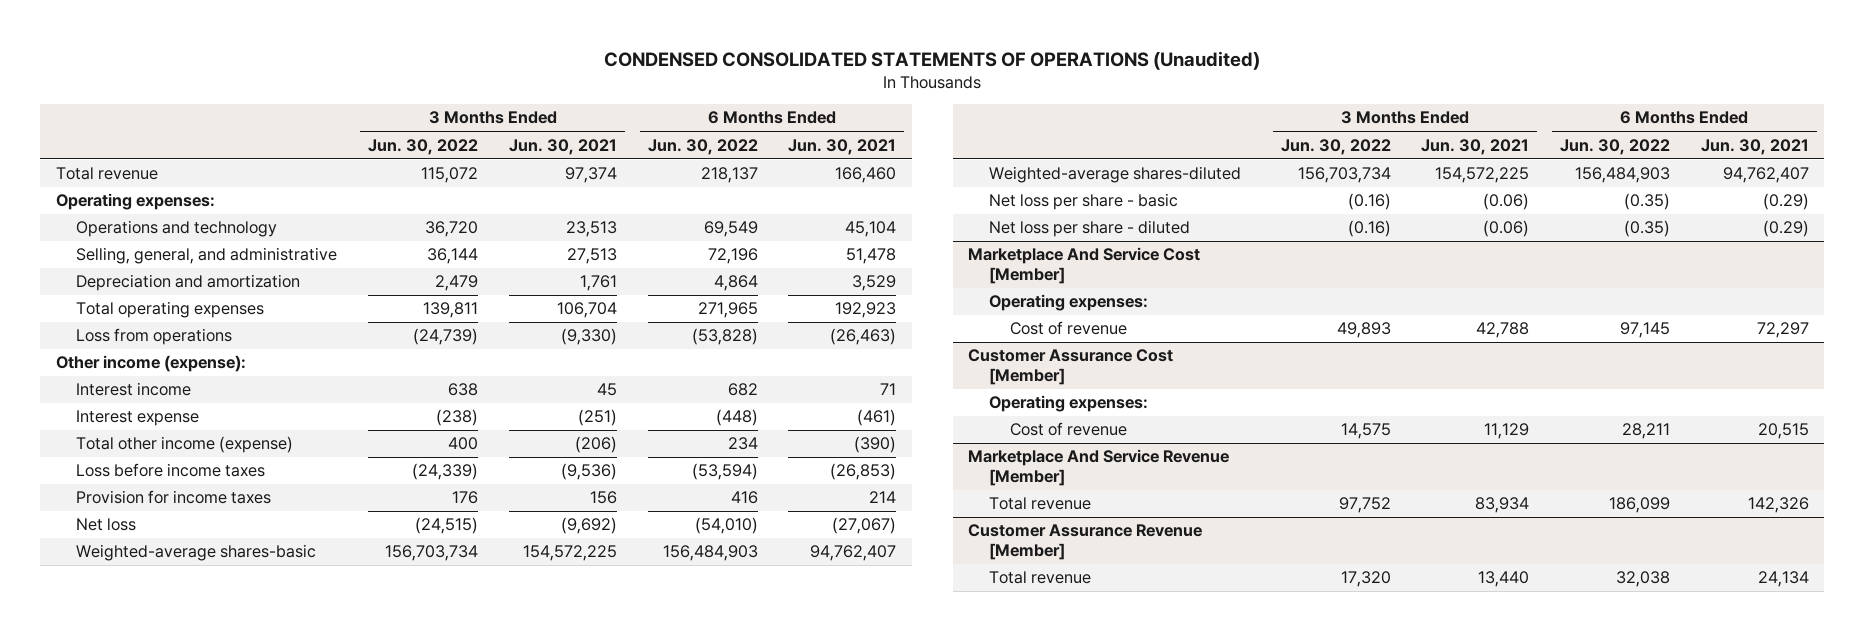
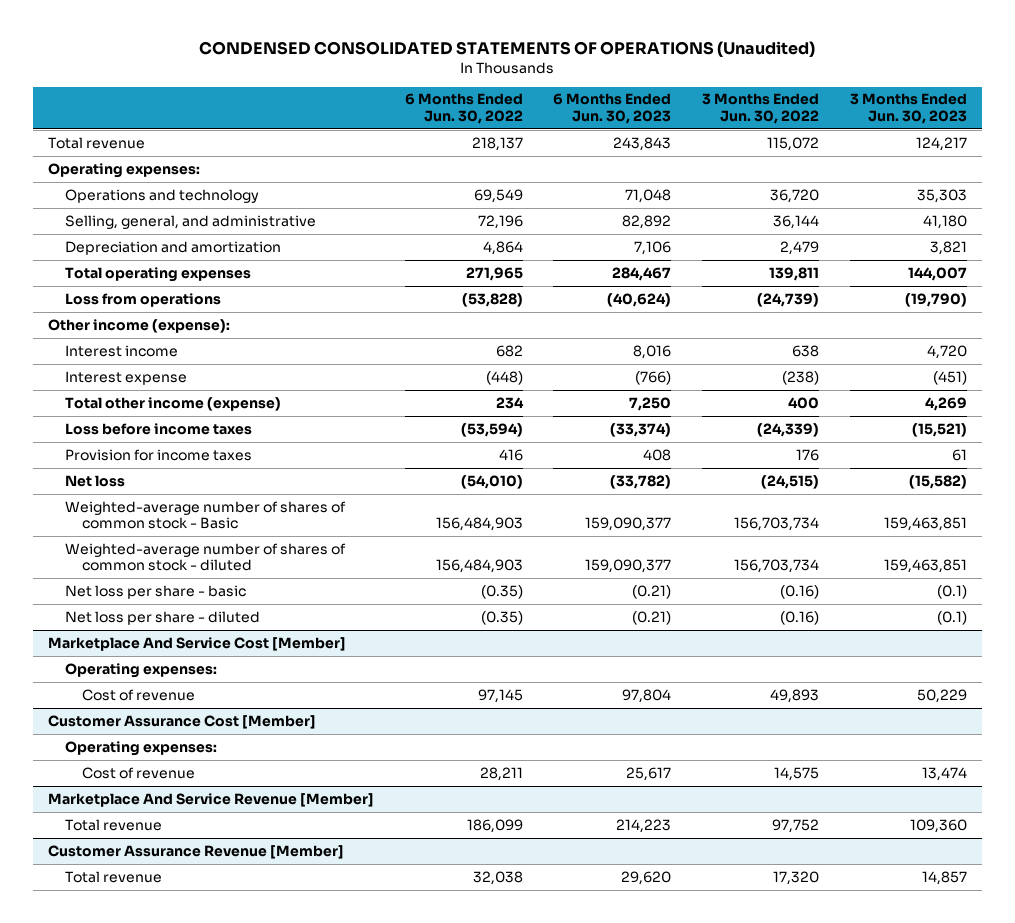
[508,138,617,155] Jun. 30, 2021 -> none
[788,138,897,155] Jun. 30, 2021 -> none
none -> [553,93,672,124] 6 Months Ended Jun. 30, 2023
none -> [849,93,967,124] 3 Months Ended Jun. 30, 2023
[76,544,317,562] Weighted-average shares-basic -> [65,500,347,530] Weighted-average number of shares of common stock - Basic
[988,166,1241,184] Weighted-average shares-diluted -> [65,542,347,572] Weighted-average number of shares of common stock - diluted

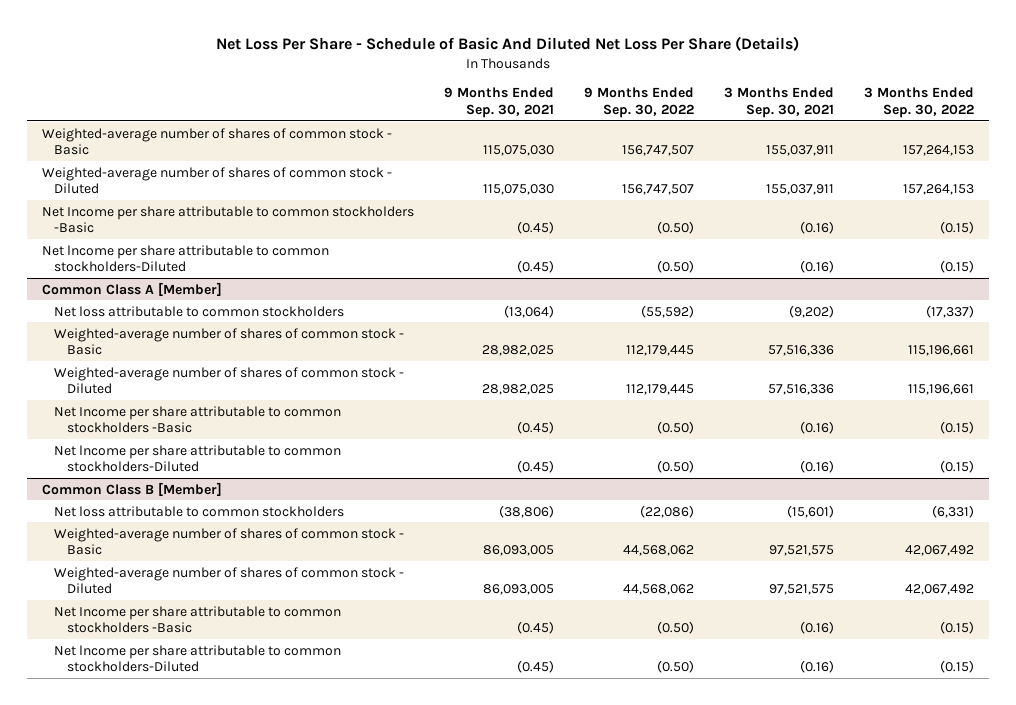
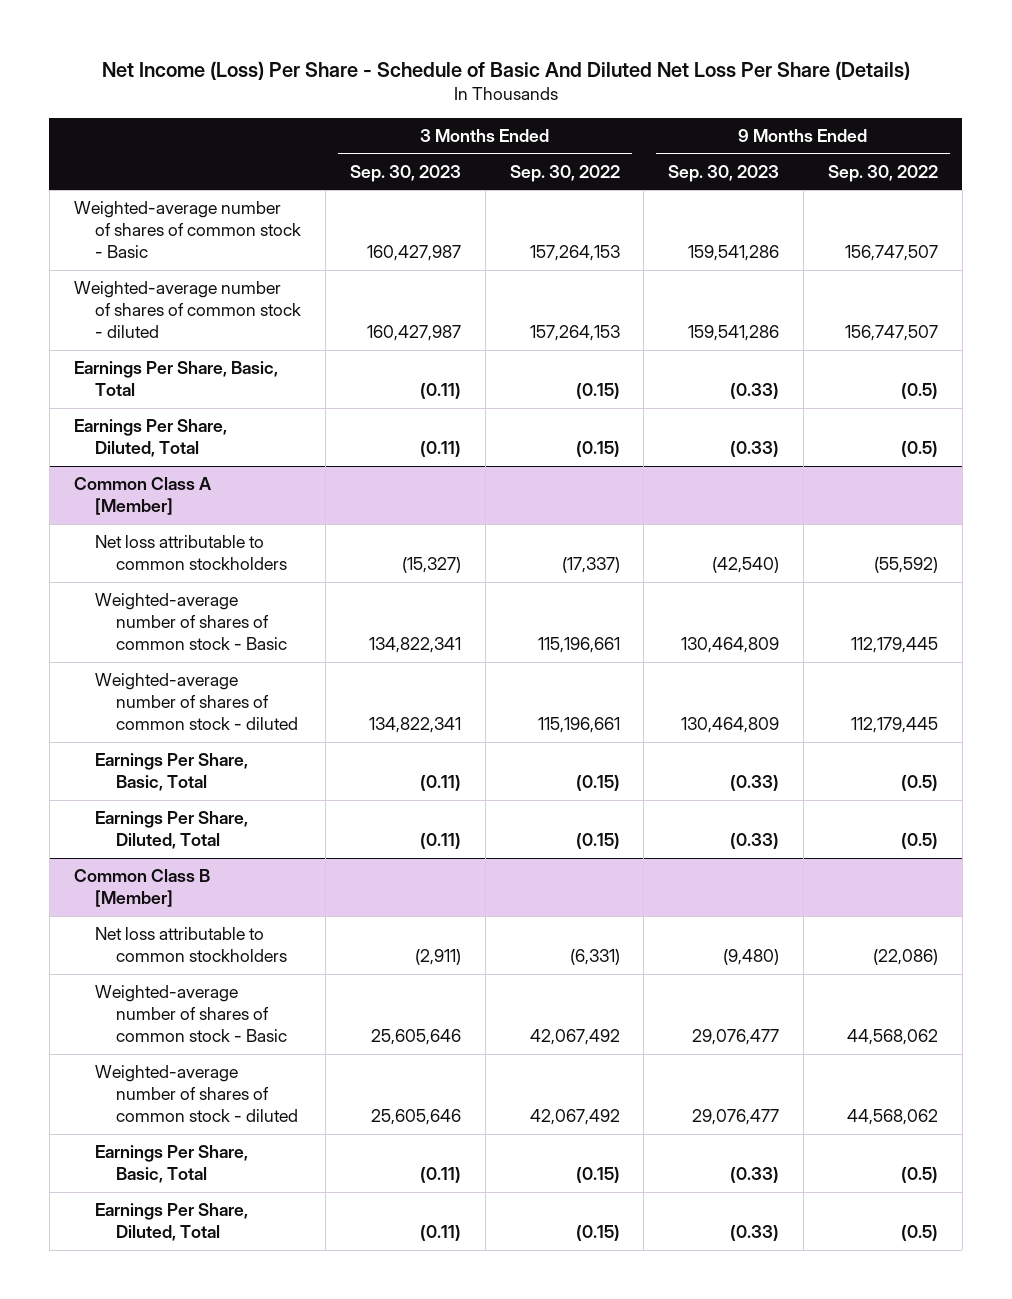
[216,35,800,51] Net Loss Per Share - Schedule of Basic And Diluted Net Loss Per Share (Details) -> [101,60,910,80] Net Income (Loss) Per Share - Schedule of Basic And Diluted Net Loss Per Share (Details)
[444,87,555,118] 9 Months Ended Sep. 30, 2021 -> none
[724,87,835,118] 3 Months Ended Sep. 30, 2021 -> none
none -> [349,164,461,182] Sep. 30, 2023
none -> [668,164,780,182] Sep. 30, 2023
[42,166,393,195] Weighted-average number of shares of common stock - Diluted -> [73,281,302,339] Weighted-average number of shares of common stock - diluted
[42,205,415,234] Net Income per share attributable to common stockholders -Basic -> [73,361,278,397] Earnings Per Share, Basic, Total
[657,221,695,235] (0.50) -> [900,383,938,400] (0.5)
[42,244,330,273] Net lncome per share attributable to common stockholders-Diluted -> [73,419,227,458] Earnings Per Share, Diluted, Total
[657,260,695,274] (0.50) -> [900,441,938,458] (0.5)
[54,366,405,395] Weighted-average number of shares of common stock - Diluted -> [95,673,299,731] Weighted-average number of shares of common stock - diluted
[54,405,342,434] Net Income per share attributable to common stockholders -Basic -> [95,753,249,792] Earnings Per Share, Basic, Total
[657,421,695,435] (0.50) -> [900,775,938,792] (0.5)
[54,444,342,473] Net lncome per share attributable to common stockholders-Diluted -> [95,811,249,850] Earnings Per Share, Diluted, Total
[657,460,695,474] (0.50) -> [900,833,938,850] (0.5)
[54,566,405,595] Weighted-average number of shares of common stock - Diluted -> [95,1065,299,1123] Weighted-average number of shares of common stock - diluted
[54,605,342,634] Net Income per share attributable to common stockholders -Basic -> [95,1145,249,1184] Earnings Per Share, Basic, Total
[657,621,695,635] (0.50) -> [900,1167,938,1184] (0.5)
[54,644,342,673] Net lncome per share attributable to common stockholders-Diluted -> [95,1203,249,1242] Earnings Per Share, Diluted, Total
[657,660,695,674] (0.50) -> [900,1225,938,1242] (0.5)

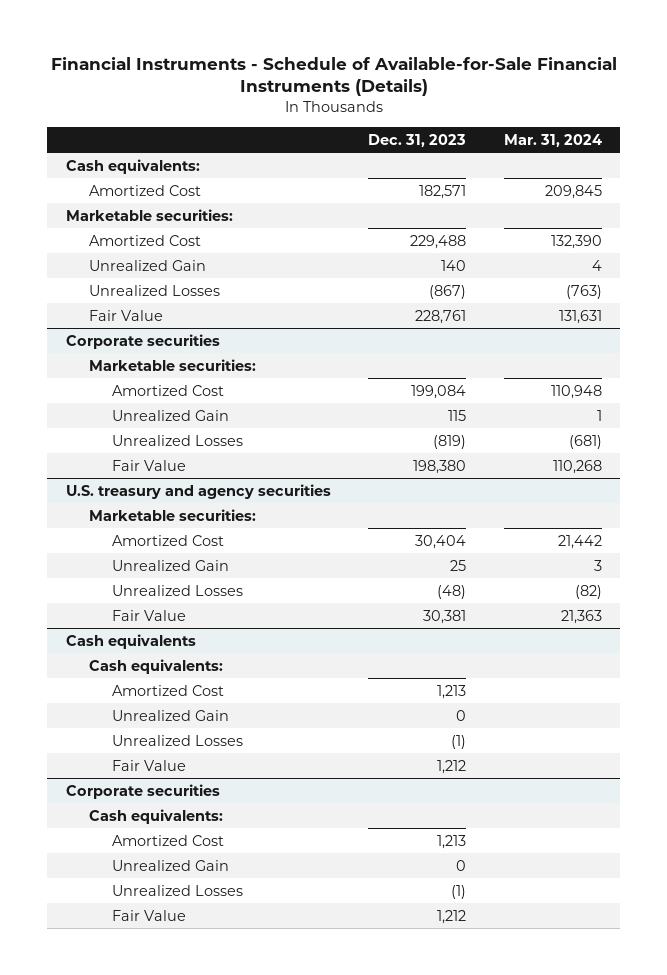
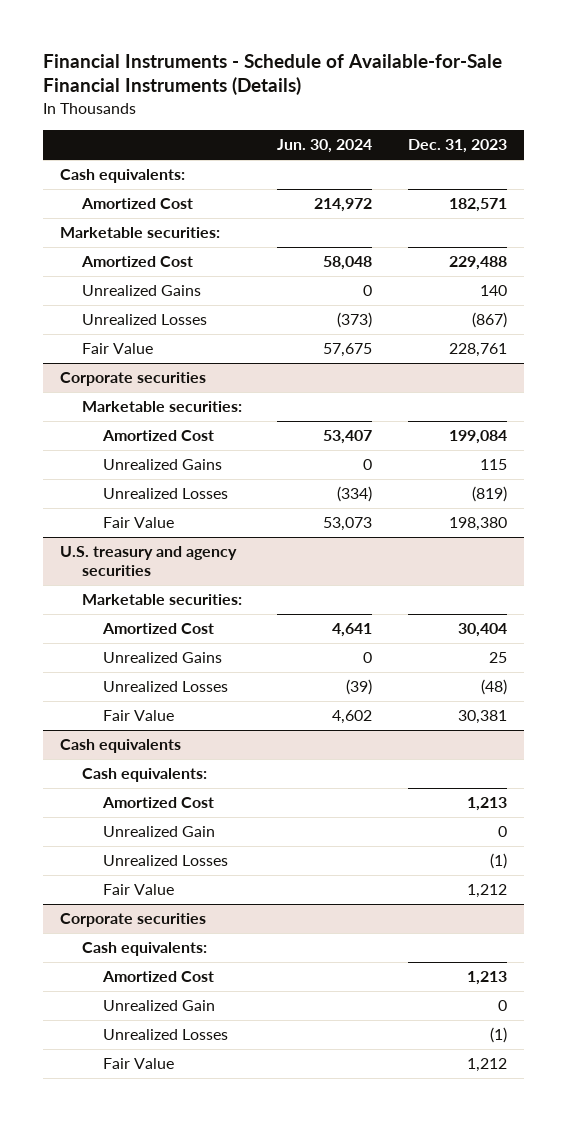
[503,133,602,147] Mar. 31, 2024 -> none
none -> [277,139,373,154] Jun. 30, 2024
[89,259,207,271] Unrealized Gain -> [81,285,201,297] Unrealized Gains
[112,409,230,421] Unrealized Gain -> [102,459,222,471] Unrealized Gains
[112,559,230,571] Unrealized Gain -> [102,652,222,664] Unrealized Gains

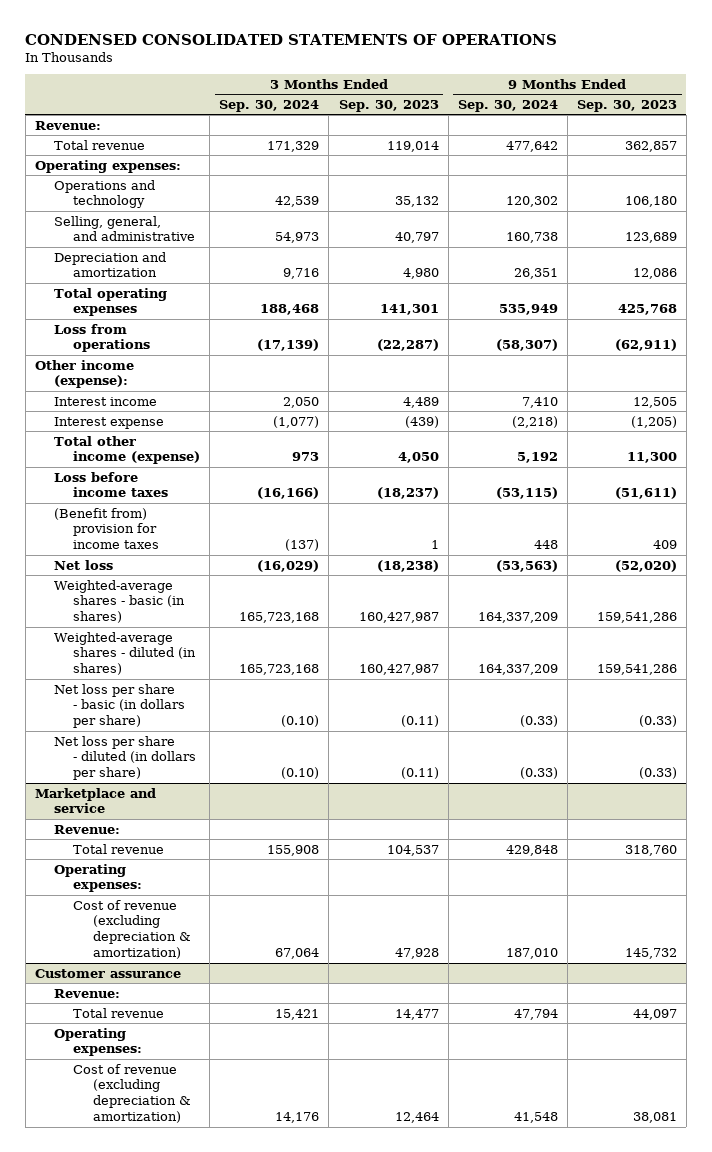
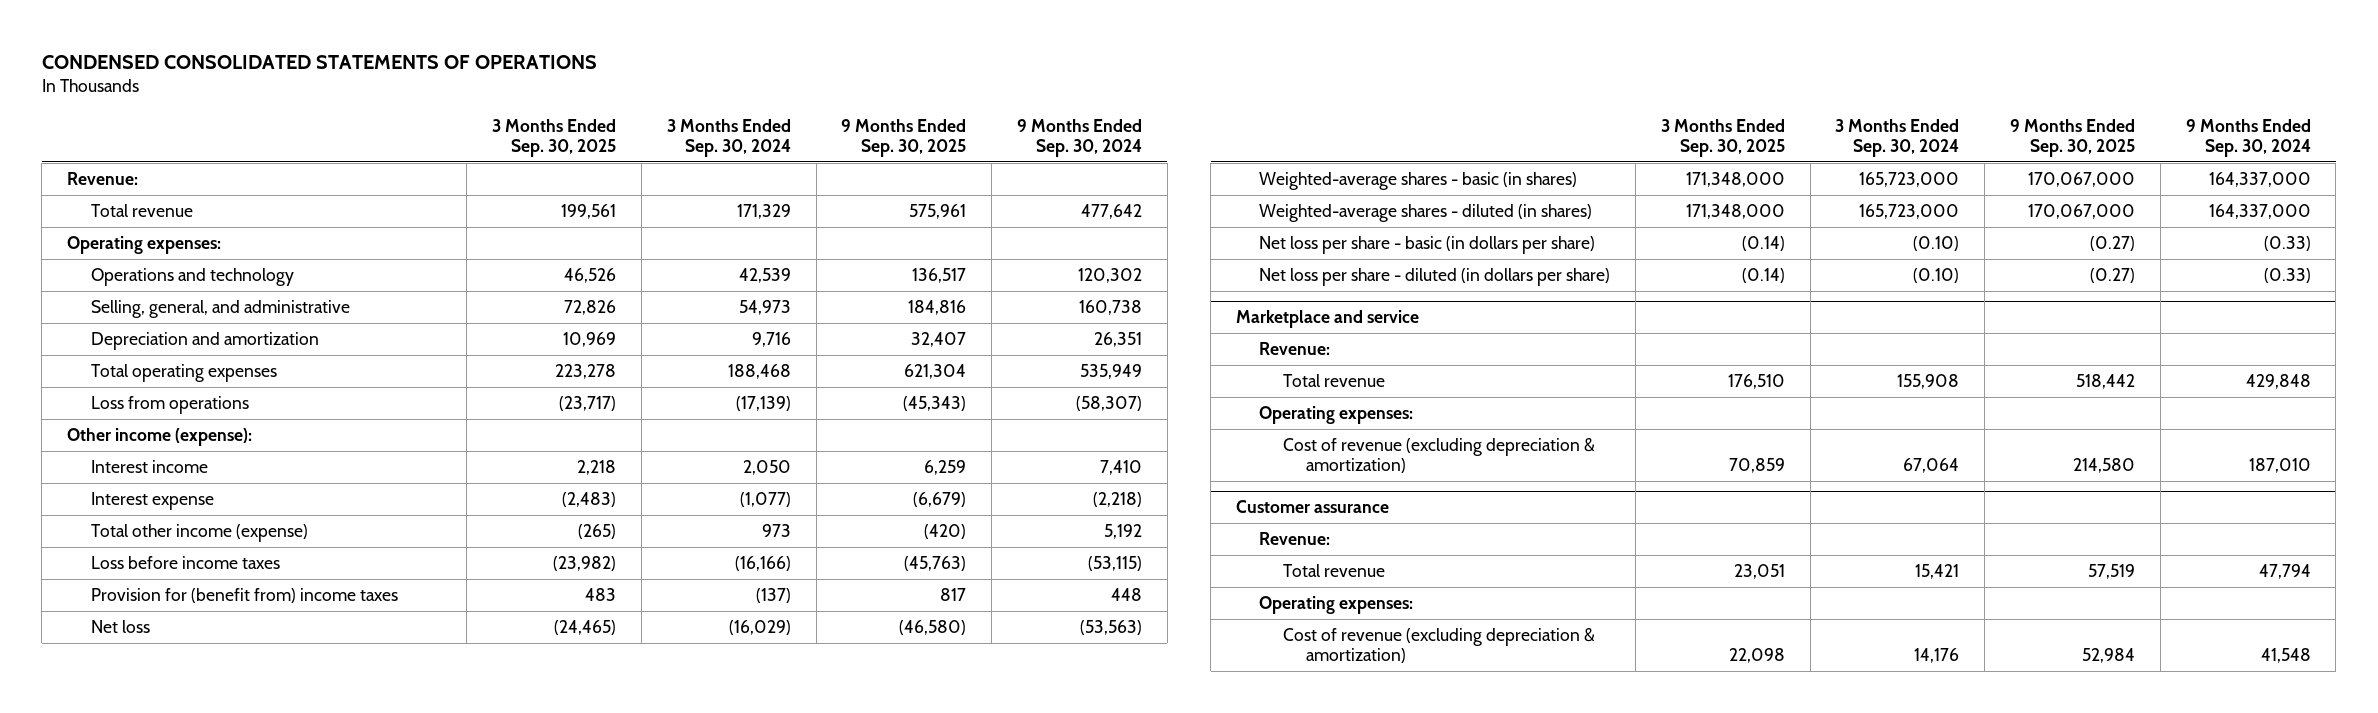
[338,99,439,112] Sep. 30, 2023 -> none
[576,99,677,112] Sep. 30, 2023 -> none
none -> [492,118,617,157] 3 Months Ended Sep. 30, 2025
none -> [841,118,967,157] 9 Months Ended Sep. 30, 2025
[53,507,160,550] (Benefit from) provision for income taxes -> [90,588,398,604] Provision for (benefit from) income taxes
[239,612,320,624] 165,723,168 -> [1859,172,1960,188] 165,723,000
[477,612,558,624] 164,337,209 -> [2208,172,2311,188] 164,337,000
[239,664,320,676] 165,723,168 -> [1859,204,1960,220] 165,723,000
[477,664,558,676] 164,337,209 -> [2208,204,2311,220] 164,337,000

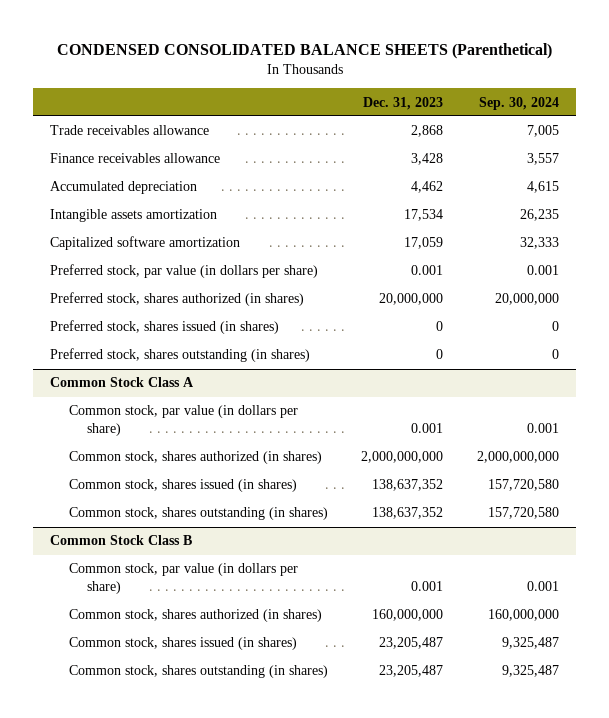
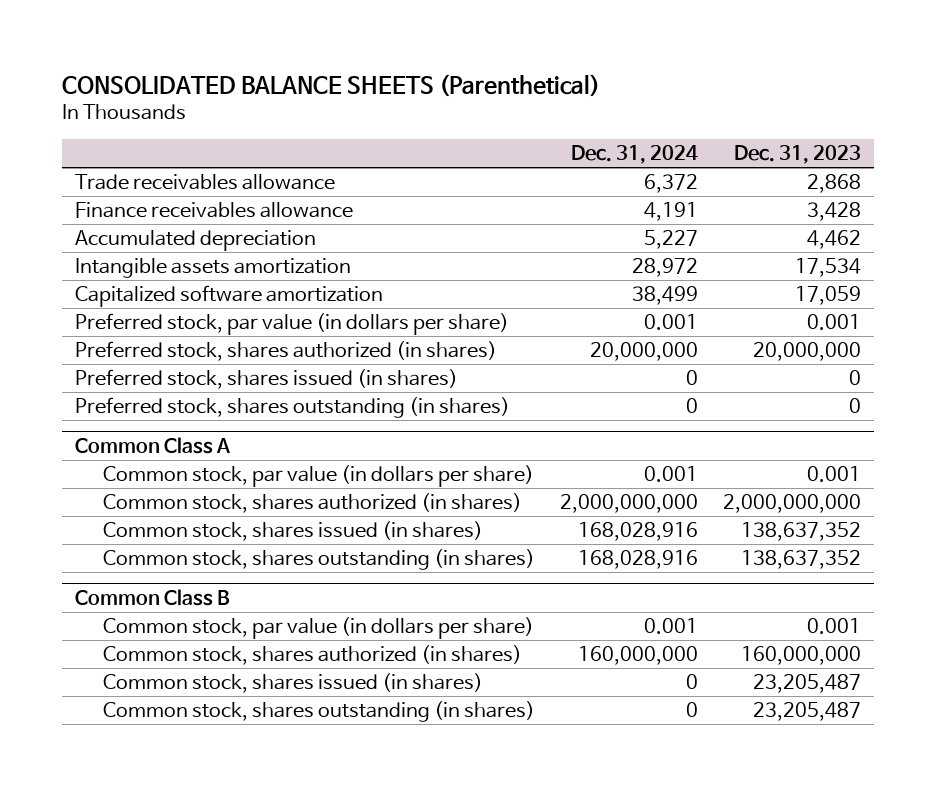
[56,43,552,60] CONDENSED CONSOLIDATED BALANCE SHEETS (Parenthetical) -> [62,73,601,97] CONSOLIDATED BALANCE SHEETS (Parenthetical)
[479,96,560,110] Sep. 30, 2024 -> none
none -> [570,144,698,164] Dec. 31, 2024
[50,377,195,388] Common Stock Class A -> [75,436,231,454] Common Class A
[50,535,193,546] Common Stock Class B -> [75,588,231,606] Common Class B

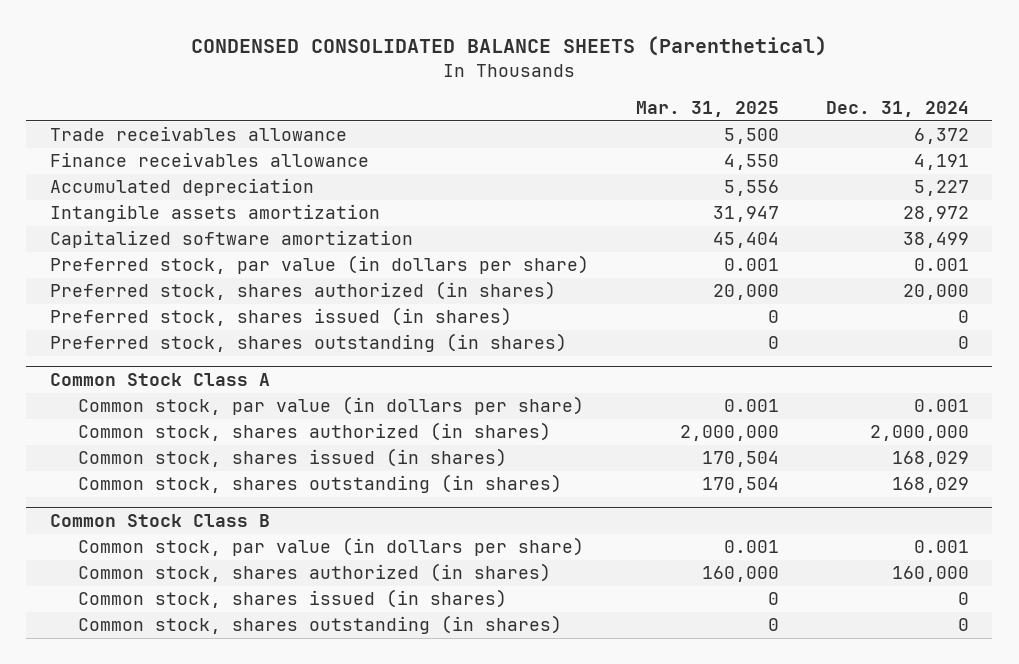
[62,73,601,97] CONSOLIDATED BALANCE SHEETS (Parenthetical) -> [191,36,828,57] CONDENSED CONSOLIDATED BALANCE SHEETS (Parenthetical)
[734,144,862,164] Dec. 31, 2023 -> none
none -> [635,100,779,117] Mar. 31, 2025
[589,342,698,362] 20,000,000 -> [902,284,969,301] 20,000
[75,436,231,454] Common Class A -> [49,373,270,387] Common Stock Class A
[559,494,698,514] 2,000,000,000 -> [869,425,969,442] 2,000,000
[577,522,698,542] 168,028,916 -> [891,451,969,468] 168,029
[577,550,698,570] 168,028,916 -> [891,477,969,494] 168,029
[75,588,231,606] Common Class B -> [49,514,270,528] Common Stock Class B
[577,646,698,666] 160,000,000 -> [891,566,969,583] 160,000

